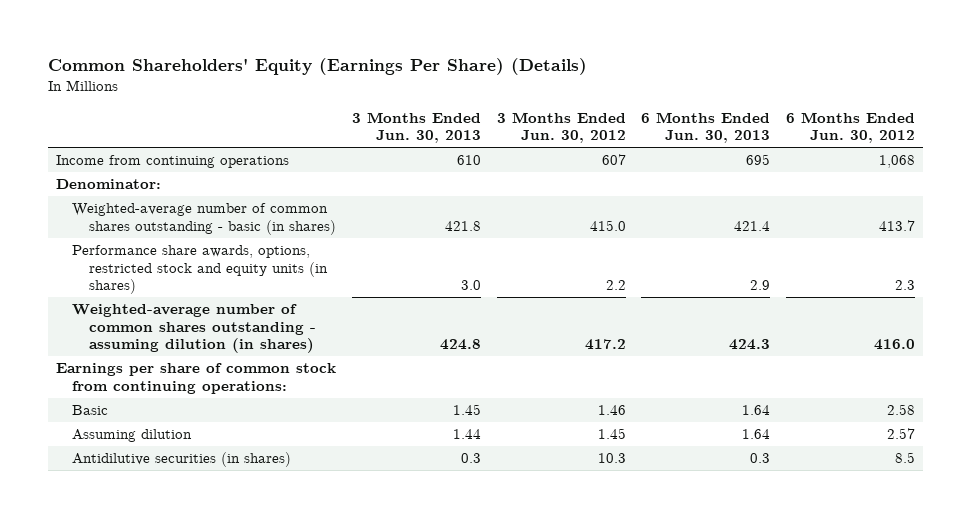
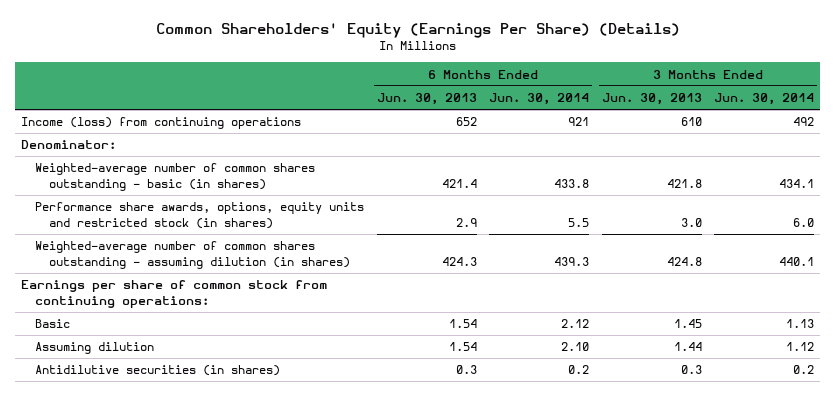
[496,111,626,143] 3 Months Ended Jun. 30, 2012 -> none
[786,111,916,143] 6 Months Ended Jun. 30, 2012 -> none
none -> [489,92,590,105] Jun. 30, 2014
none -> [714,92,815,105] Jun. 30, 2014
[56,155,290,169] Income from continuing operations -> [21,117,302,130] Income (loss) from continuing operations
[746,154,771,166] 695 -> [455,117,477,127] 652
[72,245,328,295] Performance share awards, options, restricted stock and equity units (in shares) -> [35,202,365,229] Performance share awards, options, equity units and restricted stock (in shares)
[742,405,771,416] 1.64 -> [448,319,477,329] 1.54
[742,429,771,440] 1.64 -> [448,342,477,352] 1.54

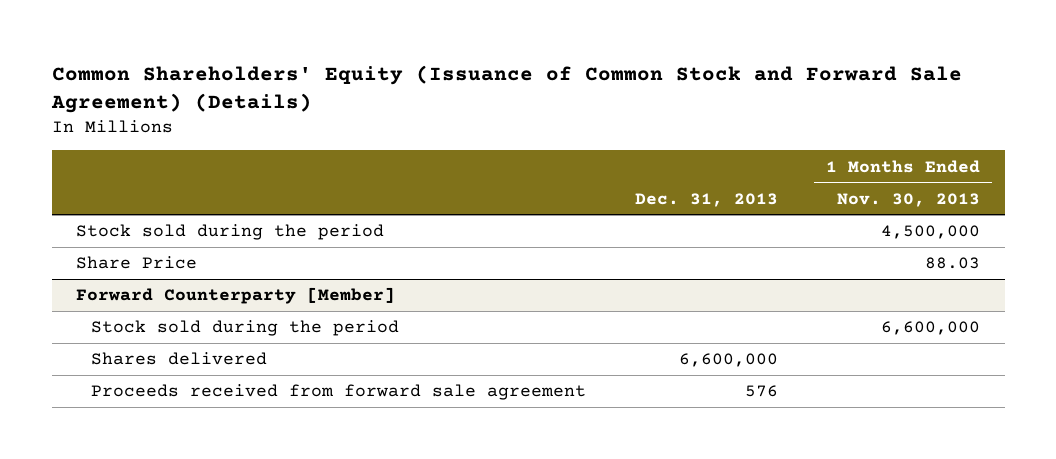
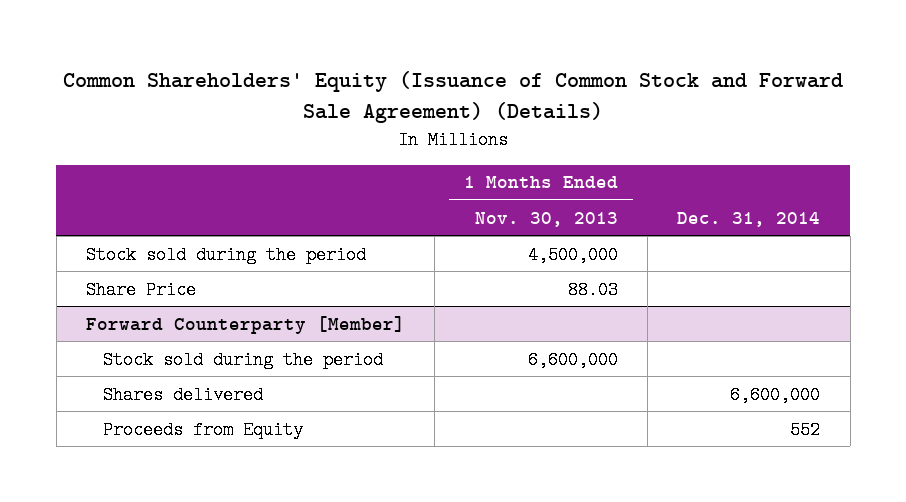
[634,192,778,207] Dec. 31, 2013 -> none
none -> [677,211,821,227] Dec. 31, 2014
[91,384,587,401] Proceeds received from forward sale agreement -> [102,420,303,439] Proceeds from Equity

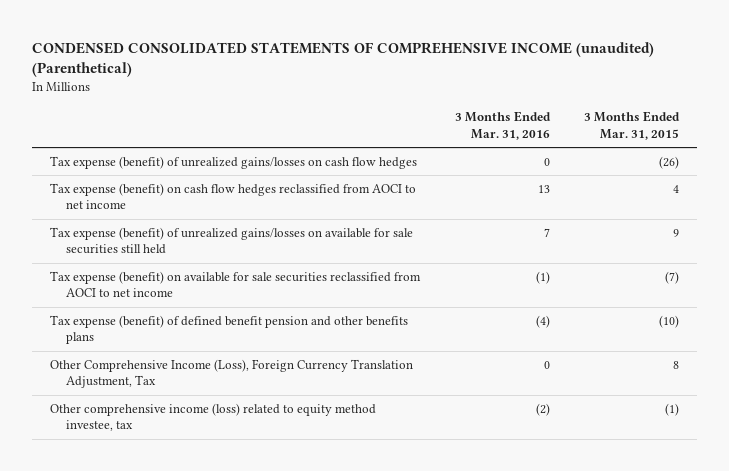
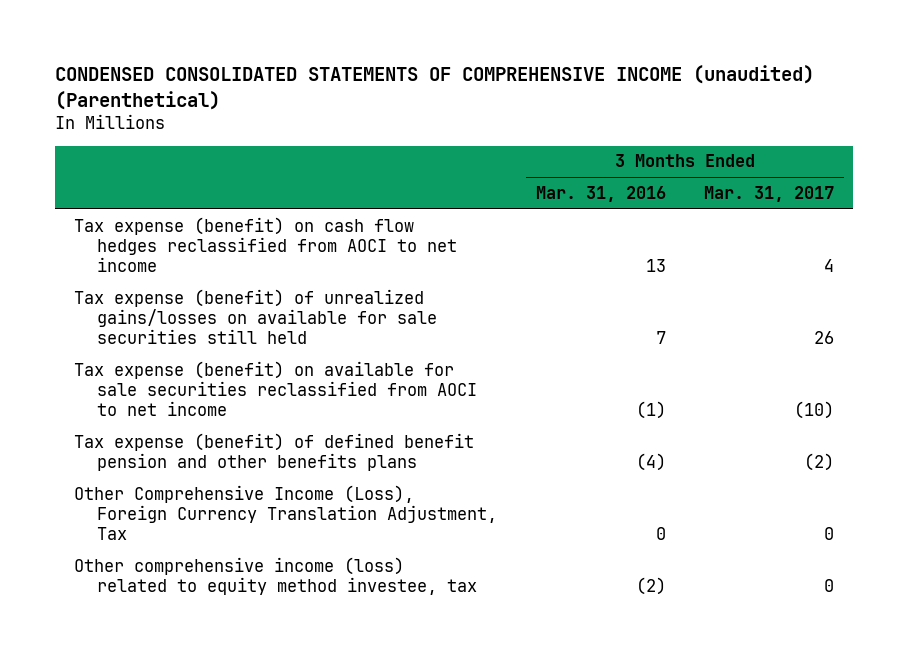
[584,111,681,141] 3 Months Ended Mar. 31, 2015 -> none
none -> [704,186,835,203] Mar. 31, 2017
[49,155,417,169] Tax expense (benefit) of unrealized gains/losses on cash flow hedges -> none

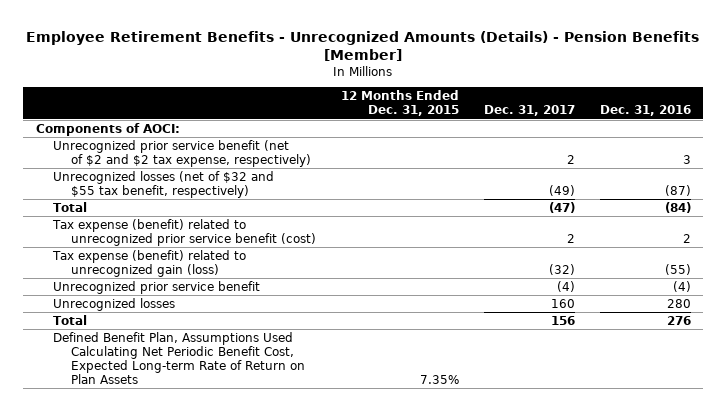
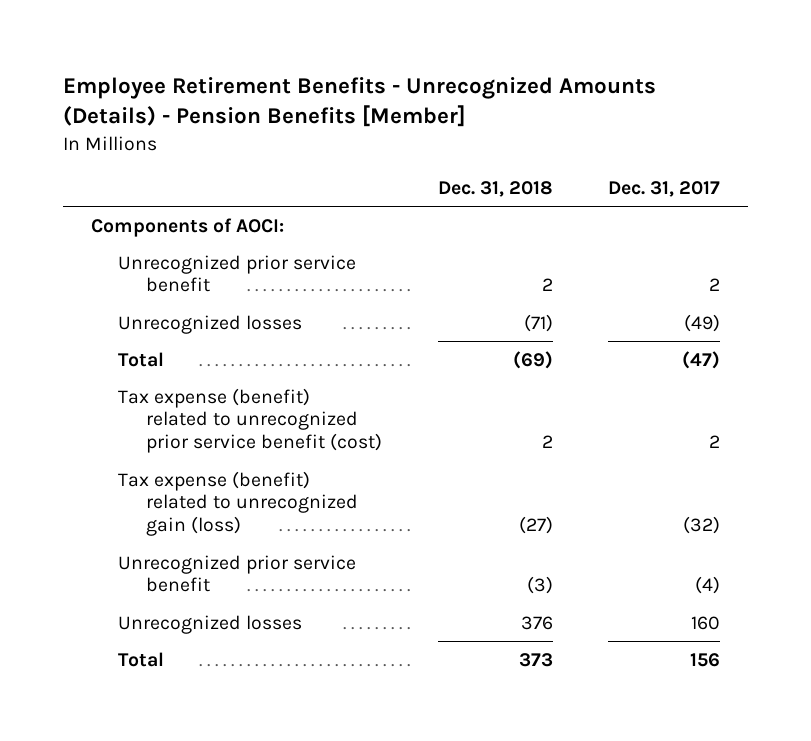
[340,90,459,117] 12 Months Ended Dec. 31, 2015 -> none
[599,105,691,117] Dec. 31, 2016 -> none
none -> [437,181,553,198] Dec. 31, 2018
[53,139,311,167] Unrecognized prior service benefit (net of $2 and $2 tax expense, respectively) -> [118,254,357,293] Unrecognized prior service benefit
[53,170,275,198] Unrecognized losses (net of $32 and $55 tax benefit, respectively) -> [118,314,303,334] Unrecognized losses
[53,331,305,384] Defined Benefit Plan, Assumptions Used Calculating Net Periodic Benefit Cost, Expected Long-term Rate of Return on Plan Assets -> none

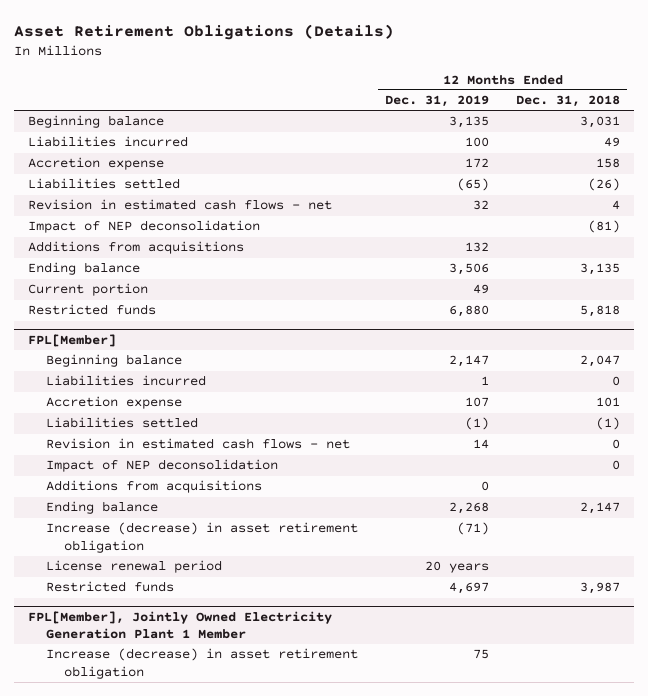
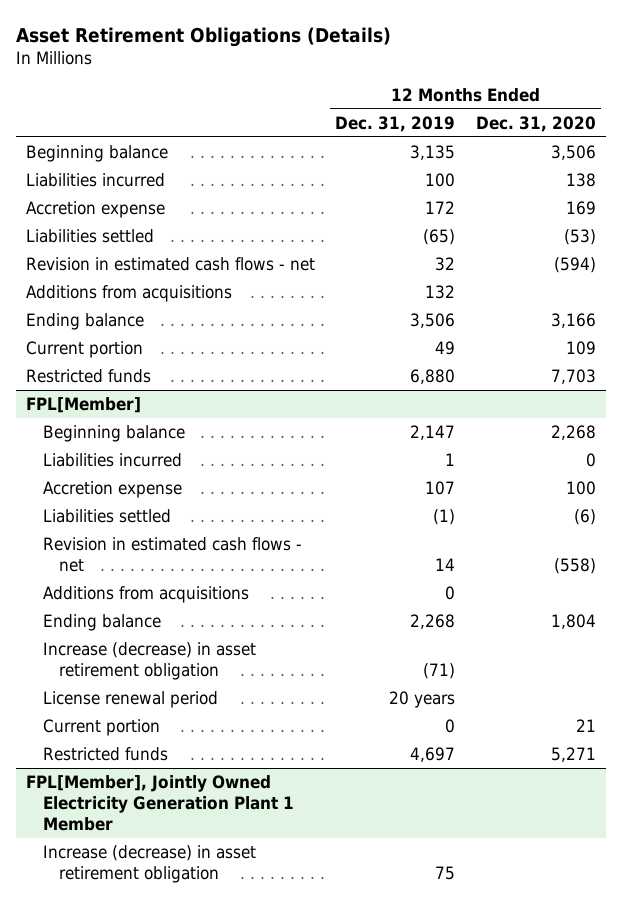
[516,95,621,108] Dec. 31, 2018 -> none
none -> [475,115,596,132] Dec. 31, 2020
[27,220,260,234] Impact of NEP deconsolidation -> none
[45,459,278,473] Impact of NEP deconsolidation -> none
none -> [42,719,160,737] Current portion

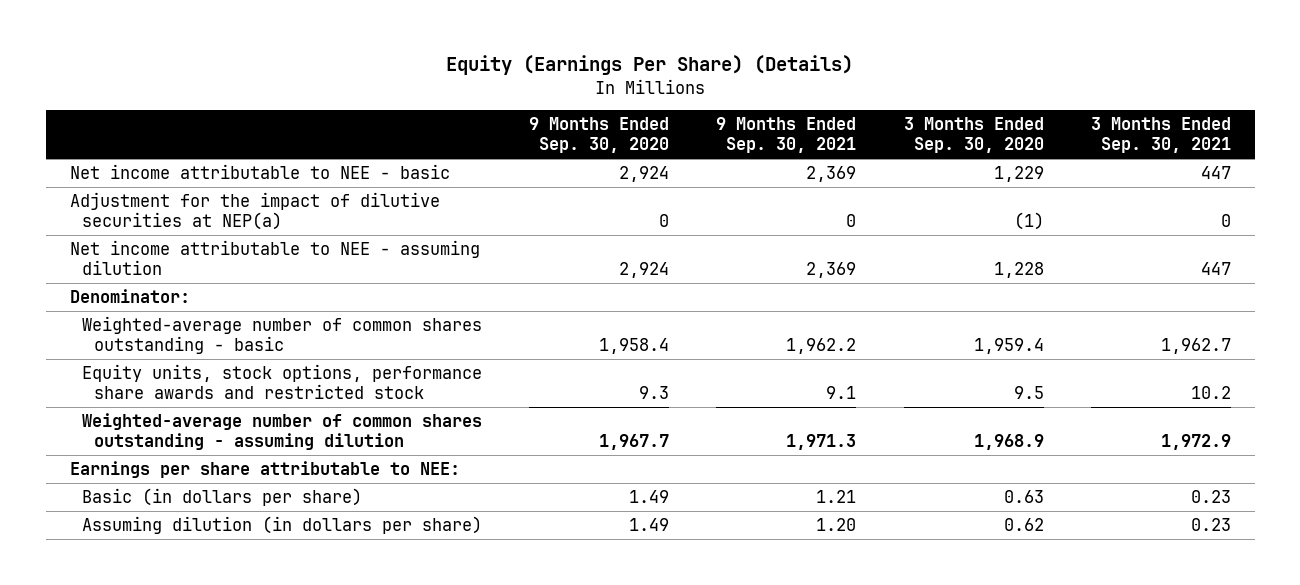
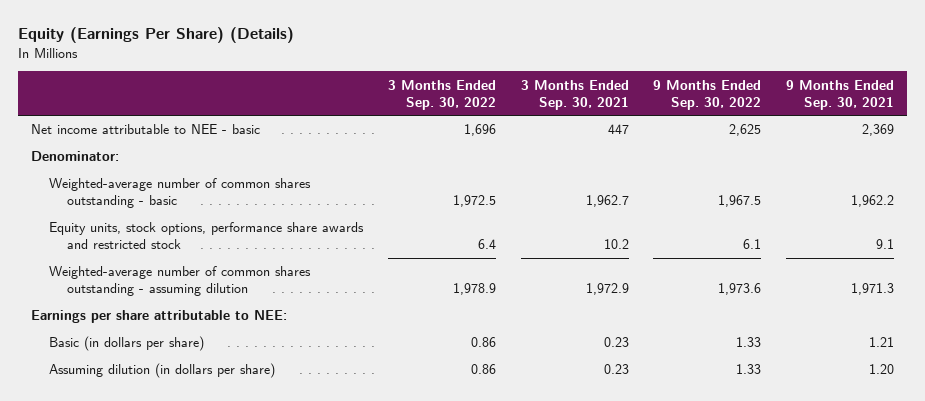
[529,117,670,154] 9 Months Ended Sep. 30, 2020 -> none
[903,117,1044,154] 3 Months Ended Sep. 30, 2020 -> none
none -> [387,79,496,110] 3 Months Ended Sep. 30, 2022
none -> [653,79,762,110] 9 Months Ended Sep. 30, 2022
[69,192,440,231] Adjustment for the impact of dilutive securities at NEP(a) -> none
[69,240,480,276] Net income attributable to NEE - assuming dilution -> none

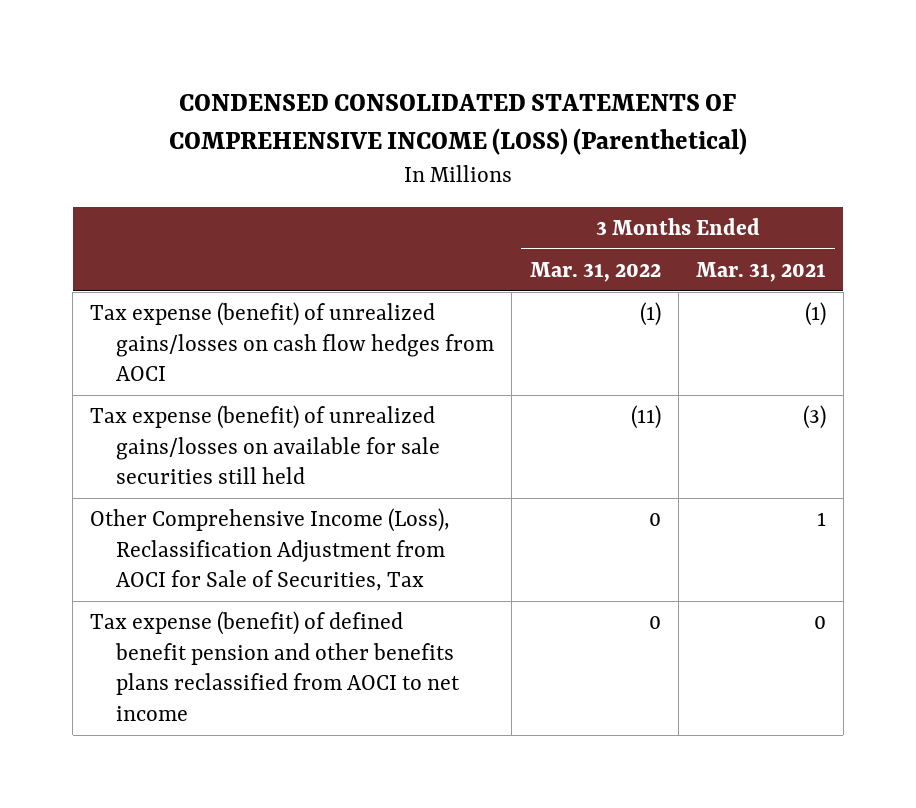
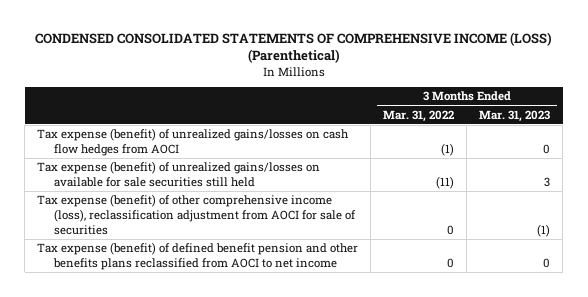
[695,261,826,282] Mar. 31, 2021 -> none
none -> [479,109,551,122] Mar. 31, 2023
[90,507,451,592] Other Comprehensive Income (Loss), Reclassification Adjustment from AOCI for Sale of Securities, Tax -> [37,194,356,235] Tax expense (benefit) of other comprehensive income (loss), reclassification adjustment from AOCI for sale of securities

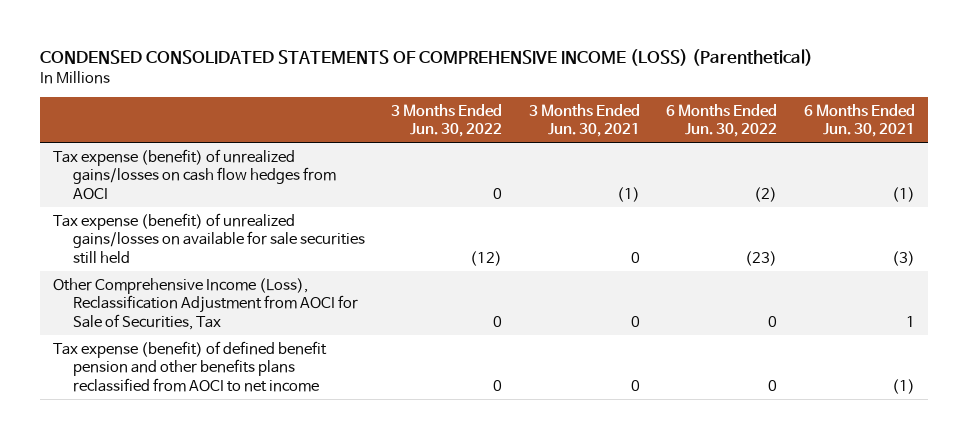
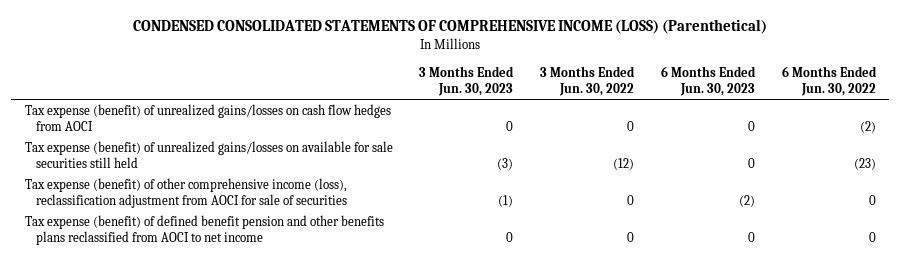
[528,103,640,138] 3 Months Ended Jun. 30, 2021 -> none
[803,103,915,138] 6 Months Ended Jun. 30, 2021 -> none
none -> [419,66,515,96] 3 Months Ended Jun. 30, 2023
none -> [660,66,756,96] 6 Months Ended Jun. 30, 2023
[53,277,358,330] Other Comprehensive Income (Loss), Reclassification Adjustment from AOCI for Sale of Securities, Tax -> [24,178,347,208] Tax expense (benefit) of other comprehensive income (loss), reclassification adjustment from AOCI for sale of securities

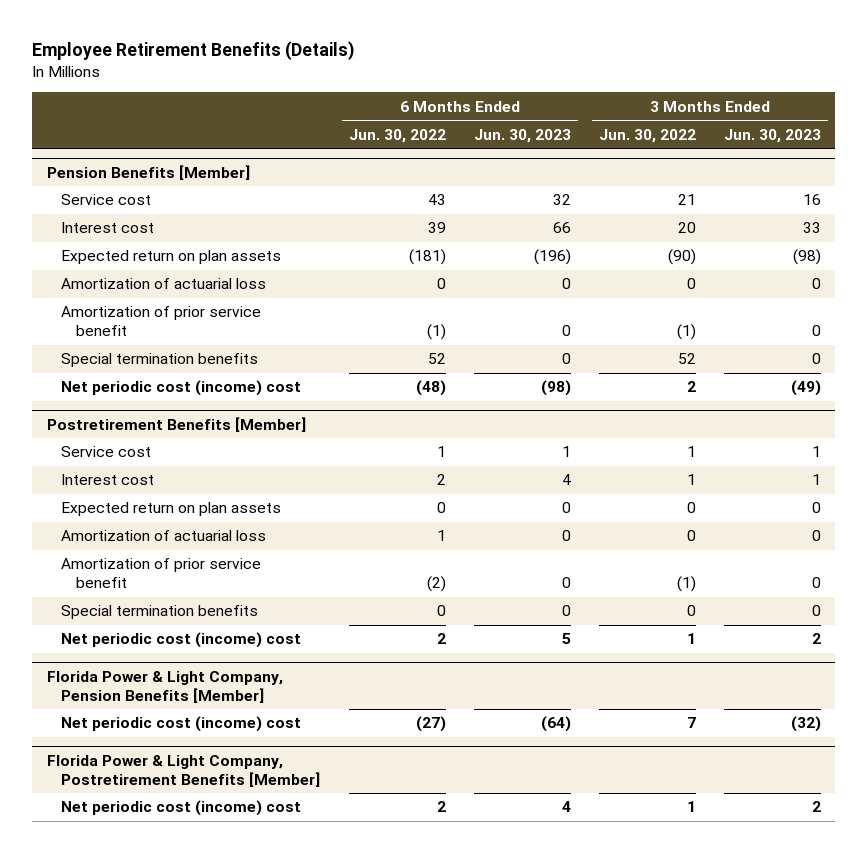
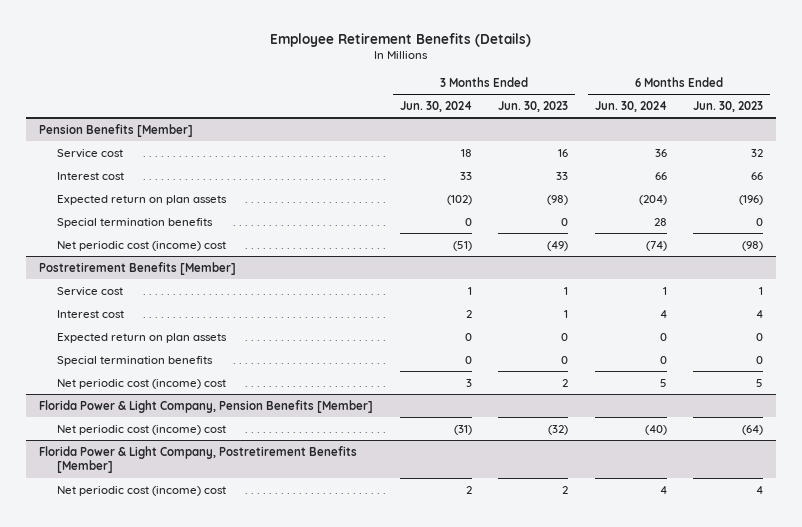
[348,128,446,143] Jun. 30, 2022 -> none
[598,128,696,143] Jun. 30, 2022 -> none
none -> [399,100,472,112] Jun. 30, 2024
none -> [594,100,667,112] Jun. 30, 2024
[61,278,267,290] Amortization of actuarial loss -> none
[61,306,262,337] Amortization of prior service benefit -> none
[61,530,267,542] Amortization of actuarial loss -> none
[61,558,262,589] Amortization of prior service benefit -> none

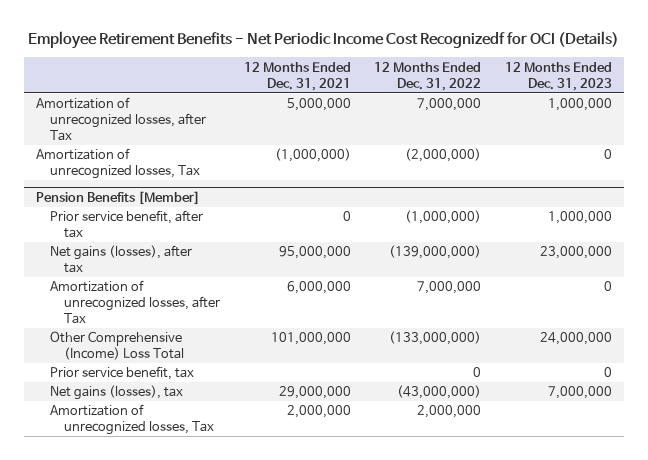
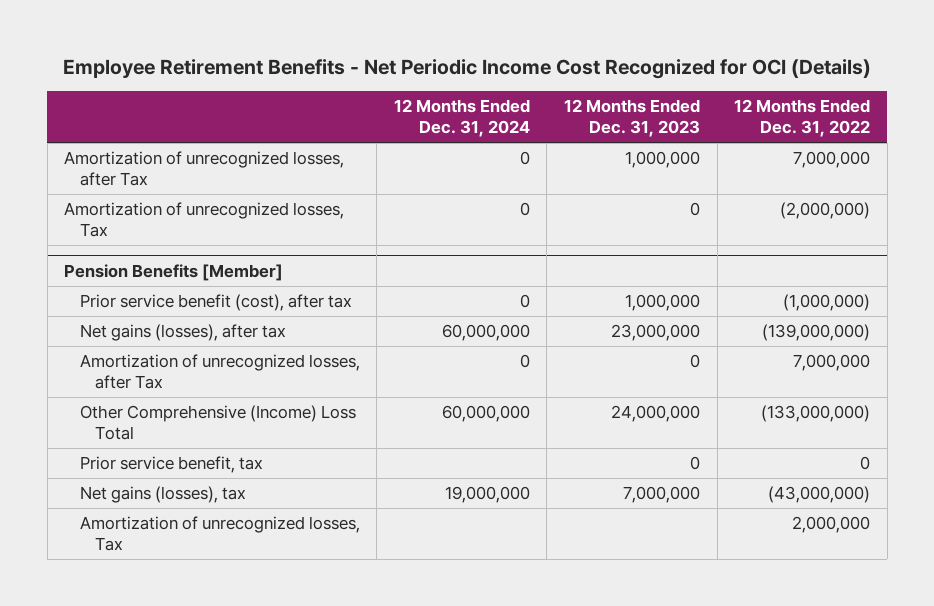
[28,31,620,50] Employee Retirement Benefits - Net Periodic Income Cost Recognizedf for OCI (Details) -> [63,58,872,79] Employee Retirement Benefits - Net Periodic Income Cost Recognized for OCI (Details)
[243,61,351,91] 12 Months Ended Dec. 31, 2021 -> none
none -> [393,99,530,138] 12 Months Ended Dec. 31, 2024
[49,210,203,239] Prior service benefit, after tax -> [79,294,352,312] Prior service benefit (cost), after tax

